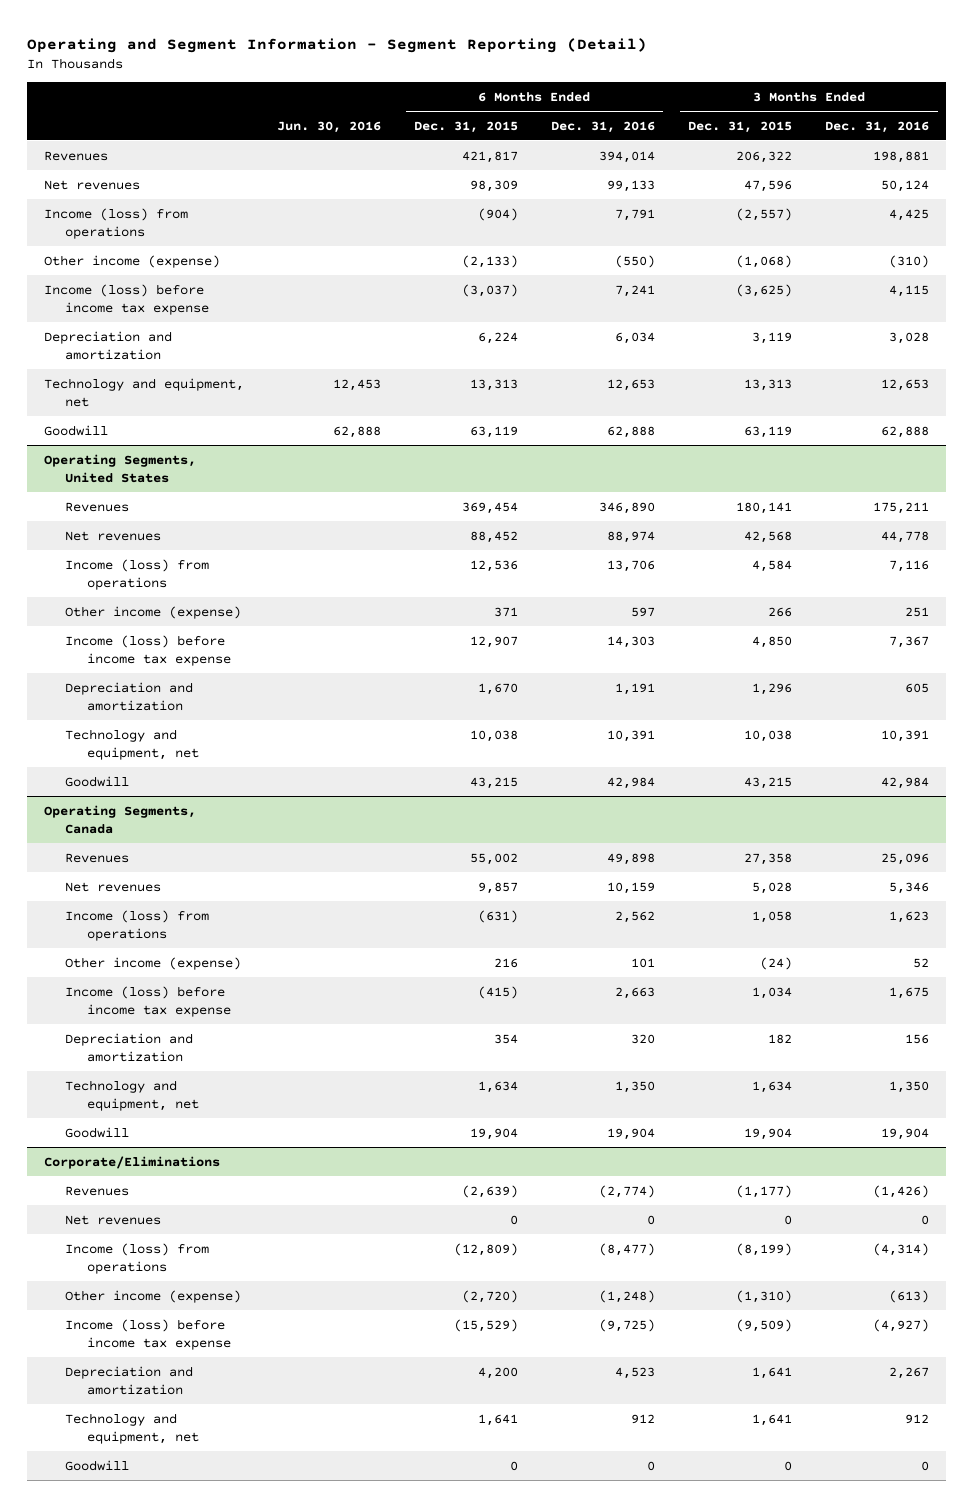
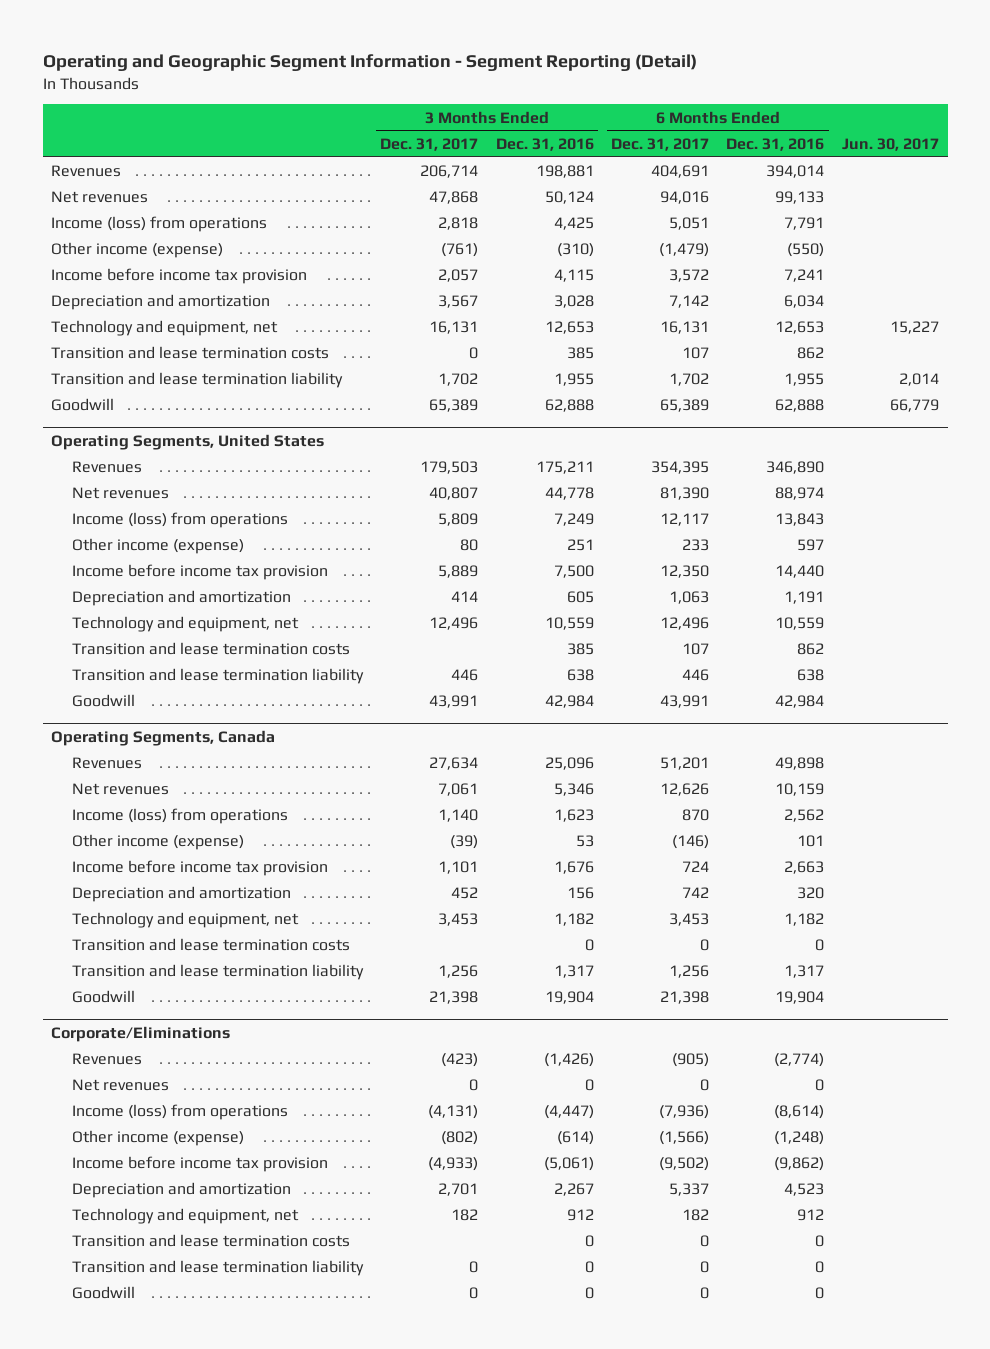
[27,38,648,54] Operating and Segment Information - Segment Reporting (Detail) -> [42,54,697,72] Operating and Geographic Segment Information - Segment Reporting (Detail)
[276,120,381,133] Jun. 30, 2016 -> none
[413,120,518,133] Dec. 31, 2015 -> none
[688,120,793,133] Dec. 31, 2015 -> none
none -> [380,137,479,151] Dec. 31, 2017
none -> [610,137,709,151] Dec. 31, 2017
none -> [841,137,939,151] Jun. 30, 2017
[43,283,210,315] Income (loss) before income tax expense -> [51,268,308,285] Income before income tax provision
none -> [51,346,330,360] Transition and lease termination costs
none -> [51,372,344,389] Transition and lease termination liability
[607,559,656,572] 13,706 -> [775,513,825,527] 13,843
[889,559,930,572] 7,116 -> [553,513,594,527] 7,249
[65,634,232,666] Income (loss) before income tax expense -> [71,564,328,581] Income before income tax provision
[607,635,656,648] 14,303 -> [775,565,825,579] 14,440
[889,635,930,648] 7,367 -> [553,565,594,579] 7,500
[607,729,656,742] 10,391 -> [775,617,825,631] 10,559
[881,729,930,742] 10,391 -> [544,617,594,631] 10,559
none -> [71,642,350,656] Transition and lease termination costs
none -> [71,668,364,685] Transition and lease termination liability
[913,957,930,968] 52 -> [575,835,594,848] 53
[65,985,232,1017] Income (loss) before income tax expense -> [71,860,328,877] Income before income tax provision
[889,986,930,999] 1,675 -> [553,861,594,875] 1,676
[615,1080,656,1093] 1,350 -> [784,913,825,927] 1,182
[889,1080,930,1093] 1,350 -> [553,913,594,927] 1,182
none -> [71,938,350,952] Transition and lease termination costs
none -> [71,964,364,981] Transition and lease termination liability
[599,1242,656,1256] (8,477) -> [774,1105,825,1120] (8,614)
[873,1242,930,1256] (4,314) -> [543,1105,594,1120] (4,447)
[889,1289,930,1303] (613) -> [556,1131,594,1146] (614)
[65,1318,232,1350] Income (loss) before income tax expense -> [71,1156,328,1173] Income before income tax provision
[599,1318,656,1332] (9,725) -> [774,1157,825,1172] (9,862)
[873,1318,930,1332] (4,927) -> [543,1157,594,1172] (5,061)
none -> [71,1234,350,1248] Transition and lease termination costs
none -> [71,1260,364,1277] Transition and lease termination liability

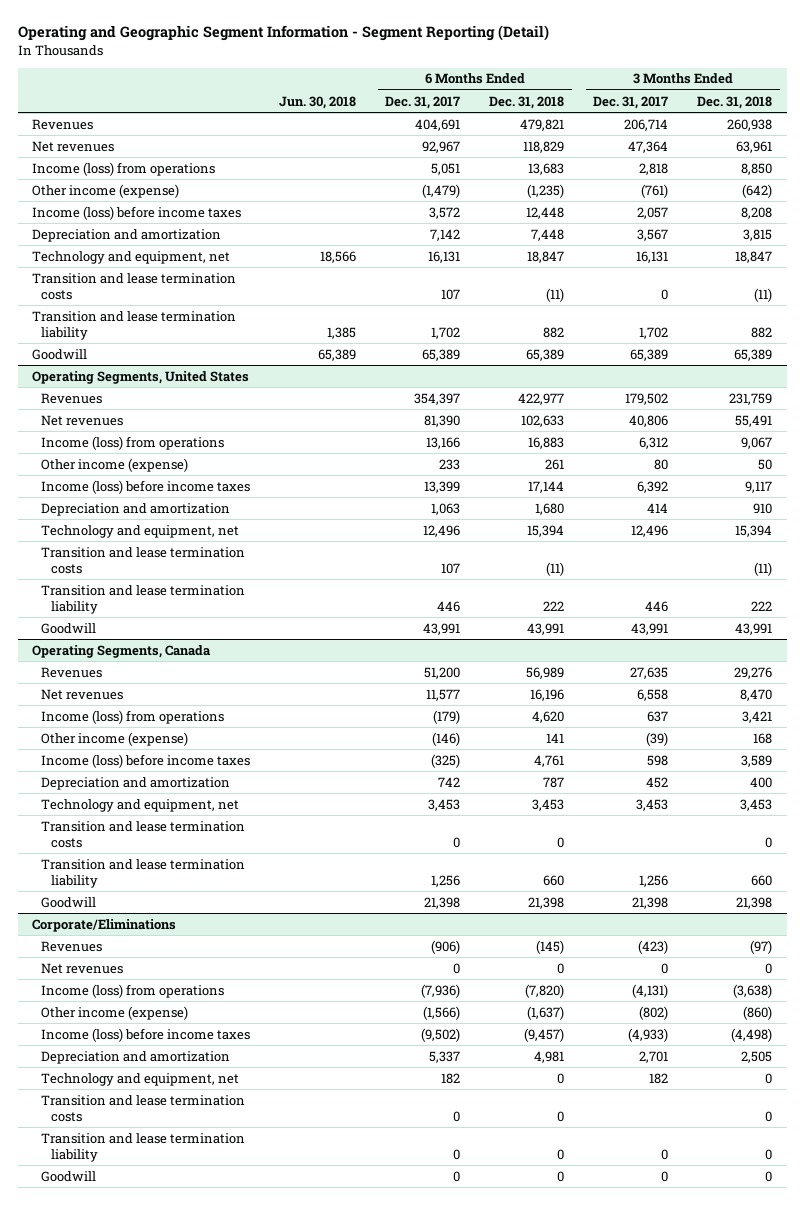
[495,137,594,151] Dec. 31, 2016 -> none
[726,137,825,151] Dec. 31, 2016 -> none
[841,137,939,151] Jun. 30, 2017 -> none
none -> [279,95,357,109] Jun. 30, 2018
none -> [489,95,565,109] Dec. 31, 2018
none -> [697,95,773,109] Dec. 31, 2018
[429,191,479,205] 47,868 -> [628,140,669,153] 47,364
[659,191,709,205] 94,016 -> [422,140,461,153] 92,967
[51,268,308,285] Income before income tax provision -> [32,205,242,220] Income (loss) before income taxes
[420,461,479,475] 179,503 -> [625,392,669,405] 179,502
[650,461,709,475] 354,395 -> [414,392,461,405] 354,397
[429,487,479,501] 40,807 -> [629,414,669,427] 40,806
[438,513,479,527] 5,809 -> [639,436,669,449] 6,312
[659,513,709,527] 12,117 -> [426,436,461,449] 13,166
[71,564,328,581] Income before income tax provision -> [41,479,251,494] Income (loss) before income taxes
[438,565,479,579] 5,889 -> [637,480,669,493] 6,392
[659,565,709,579] 12,350 -> [424,480,461,493] 13,399
[429,757,479,771] 27,634 -> [630,666,669,679] 27,635
[659,757,709,771] 51,201 -> [424,666,461,679] 51,200
[438,783,479,797] 7,061 -> [637,688,669,701] 6,558
[659,783,709,797] 12,626 -> [426,688,461,701] 11,577
[438,809,479,823] 1,140 -> [647,710,669,722] 637
[681,809,709,822] 870 -> [433,709,461,724] (179)
[71,860,328,877] Income before income tax provision -> [41,753,251,768] Income (loss) before income taxes
[438,861,479,875] 1,101 -> [647,754,669,766] 598
[681,861,709,873] 724 -> [431,753,461,768] (325)
[671,1053,709,1068] (905) -> [431,939,461,954] (906)
[71,1156,328,1173] Income before income tax provision -> [41,1027,251,1042] Income (loss) before income taxes

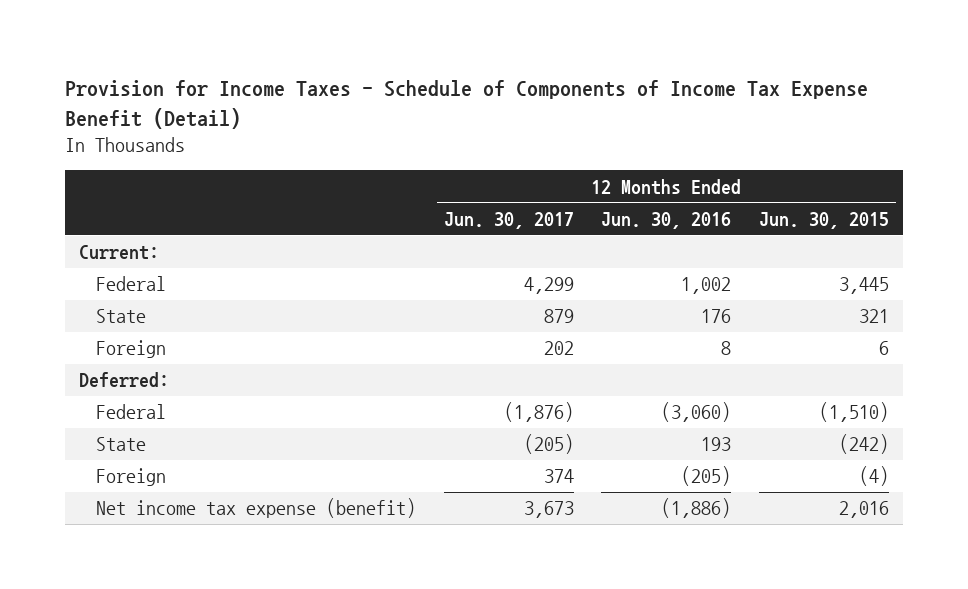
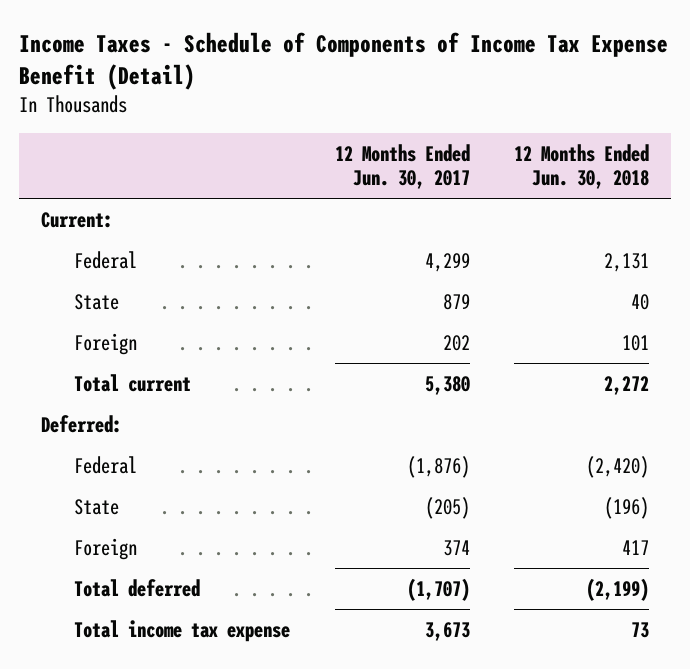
[64,79,868,129] Provision for Income Taxes - Schedule of Components of Income Tax Expense Benefit (Detail) -> [19,31,669,90] Income Taxes - Schedule of Components of Income Tax Expense Benefit (Detail)
[601,211,732,229] Jun. 30, 2016 -> none
[759,211,890,229] Jun. 30, 2015 -> none
none -> [514,143,650,190] 12 Months Ended Jun. 30, 2018
none -> [74,373,192,392] Total current
none -> [74,578,201,597] Total deferred
[96,498,417,519] Net income tax expense (benefit) -> [74,619,291,642] Total income tax expense

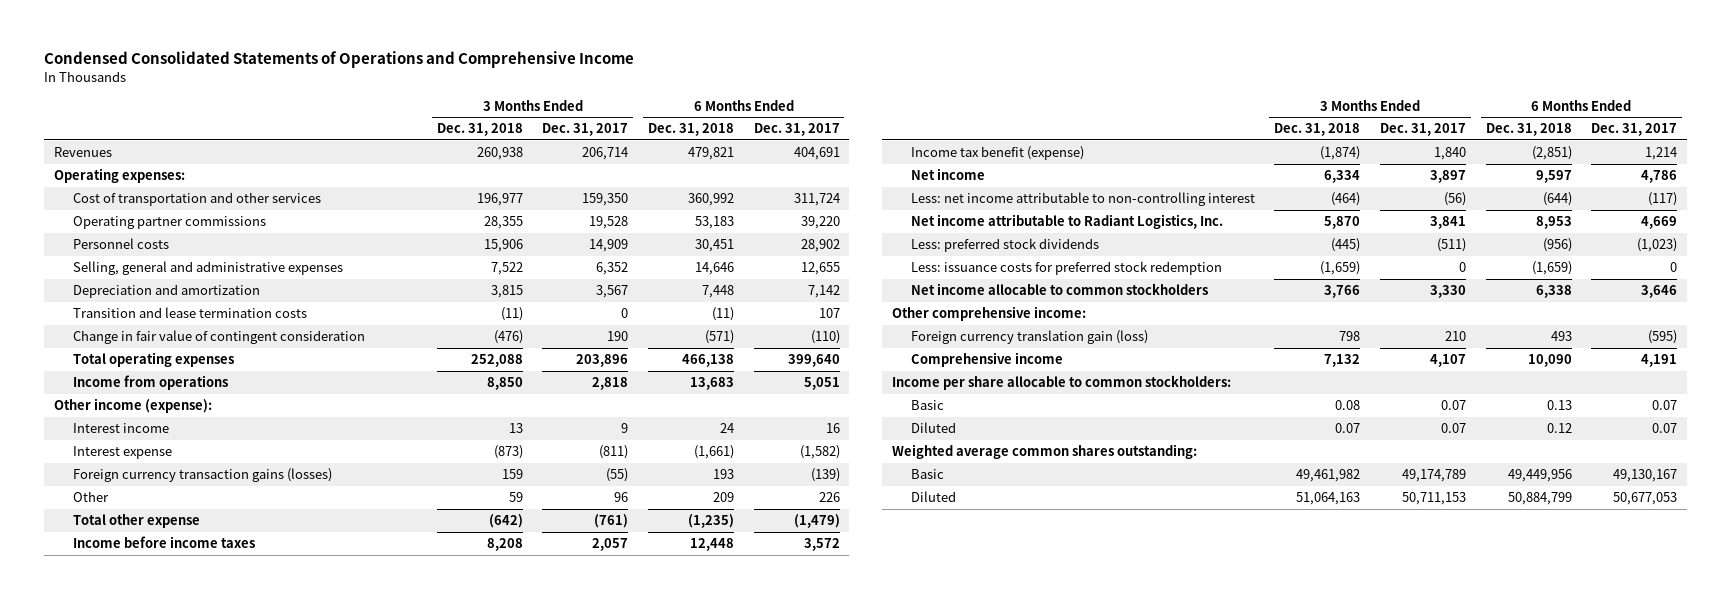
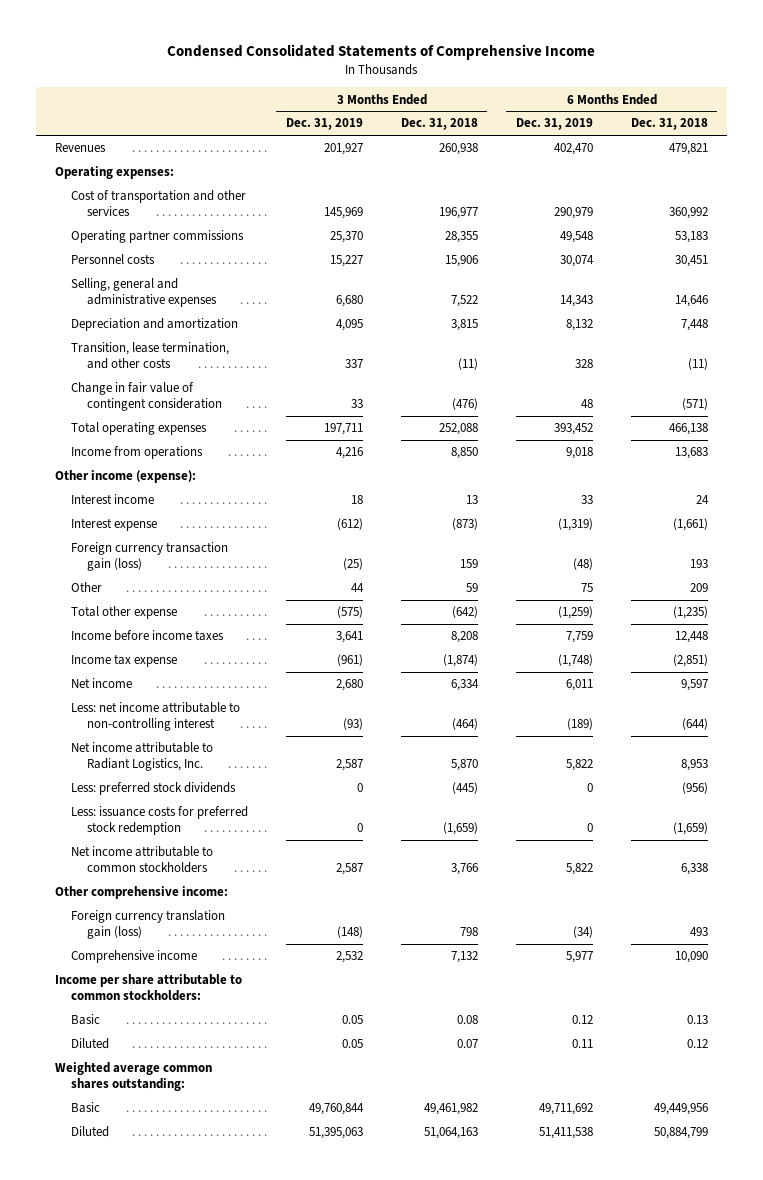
[44,51,635,69] Condensed Consolidated Statements of Operations and Comprehensive Income -> [167,44,596,61] Condensed Consolidated Statements of Comprehensive Income
[542,123,629,137] Dec. 31, 2017 -> none
[753,123,840,137] Dec. 31, 2017 -> none
none -> [285,118,363,131] Dec. 31, 2019
none -> [515,118,593,131] Dec. 31, 2019
[73,307,308,319] Transition and lease termination costs -> [70,342,229,370] Transition, lease termination, and other costs
[73,468,333,483] Foreign currency transaction gains (losses) -> [70,542,228,572] Foreign currency transaction gain (loss)
[910,146,1084,161] Income tax benefit (expense) -> [70,654,177,668] Income tax expense
[910,283,1208,296] Net income allocable to common stockholders -> [70,846,213,874] Net income attributable to common stockholders
[891,375,1231,391] Income per share allocable to common stockholders: -> [54,974,242,1002] Income per share attributable to common stockholders:

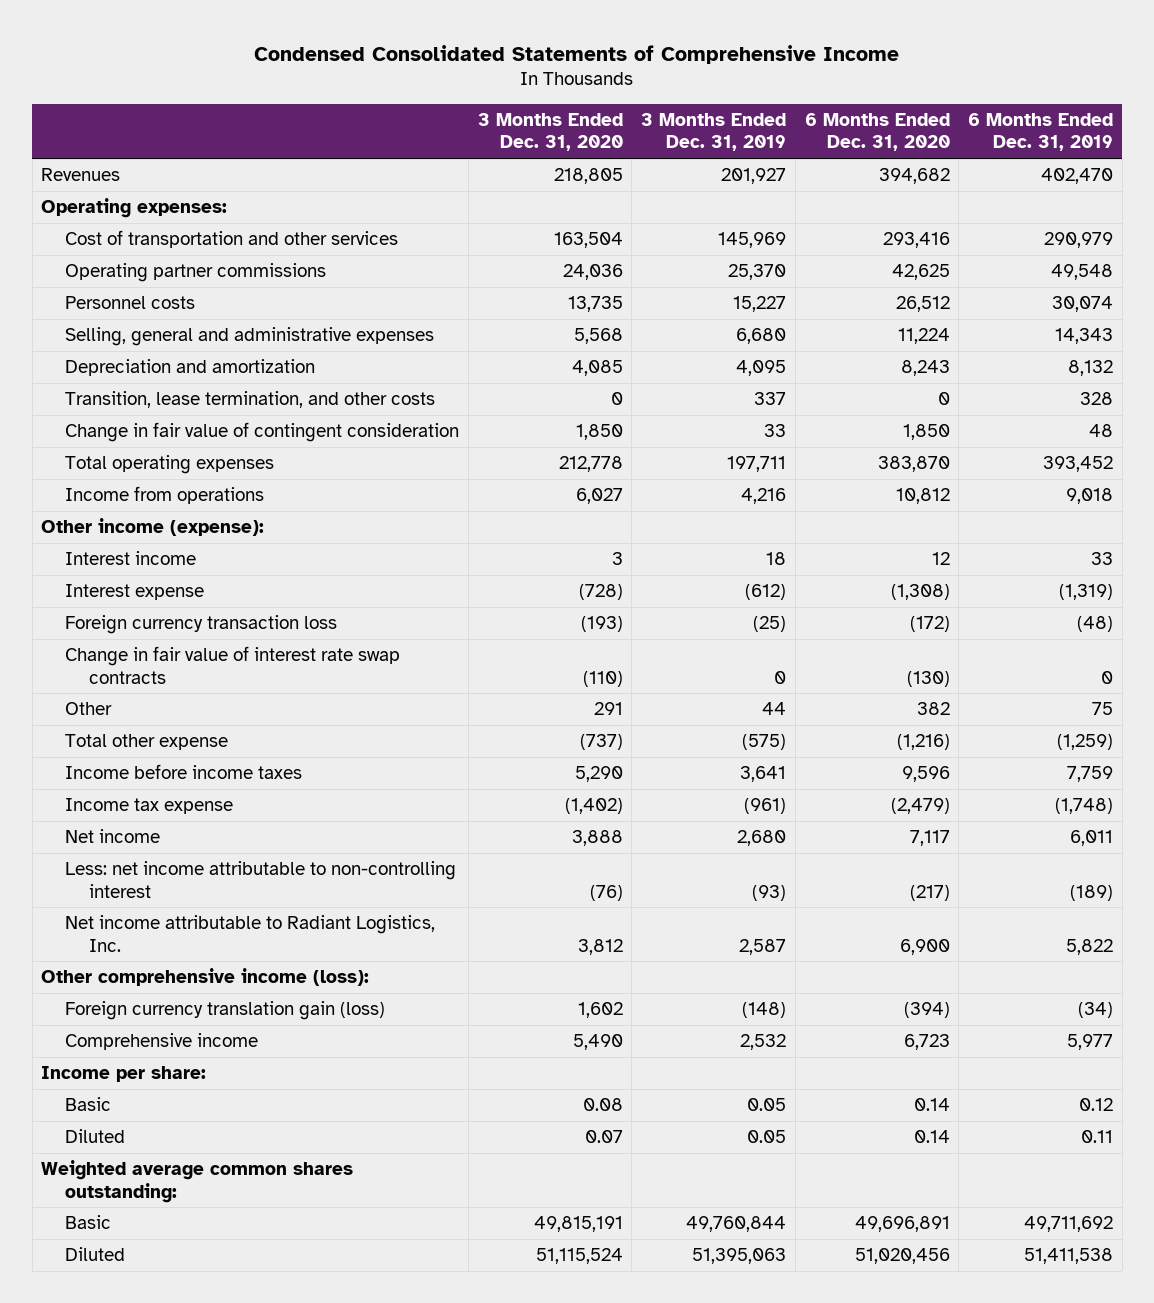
[400,118,478,131] Dec. 31, 2018 -> none
[630,118,708,131] Dec. 31, 2018 -> none
none -> [477,113,623,152] 3 Months Ended Dec. 31, 2020
none -> [804,113,950,152] 6 Months Ended Dec. 31, 2020
[70,542,228,572] Foreign currency transaction gain (loss) -> [65,615,338,635] Foreign currency transaction loss
none -> [65,646,401,684] Change in fair value of interest rate swap contracts
[70,782,236,796] Less: preferred stock dividends -> none
[70,806,248,836] Less: issuance costs for preferred stock redemption -> none
[70,846,213,874] Net income attributable to common stockholders -> none
[54,886,228,900] Other comprehensive income: -> [41,968,370,987] Other comprehensive income (loss):
[54,974,242,1002] Income per share attributable to common stockholders: -> [41,1066,207,1083] Income per share:

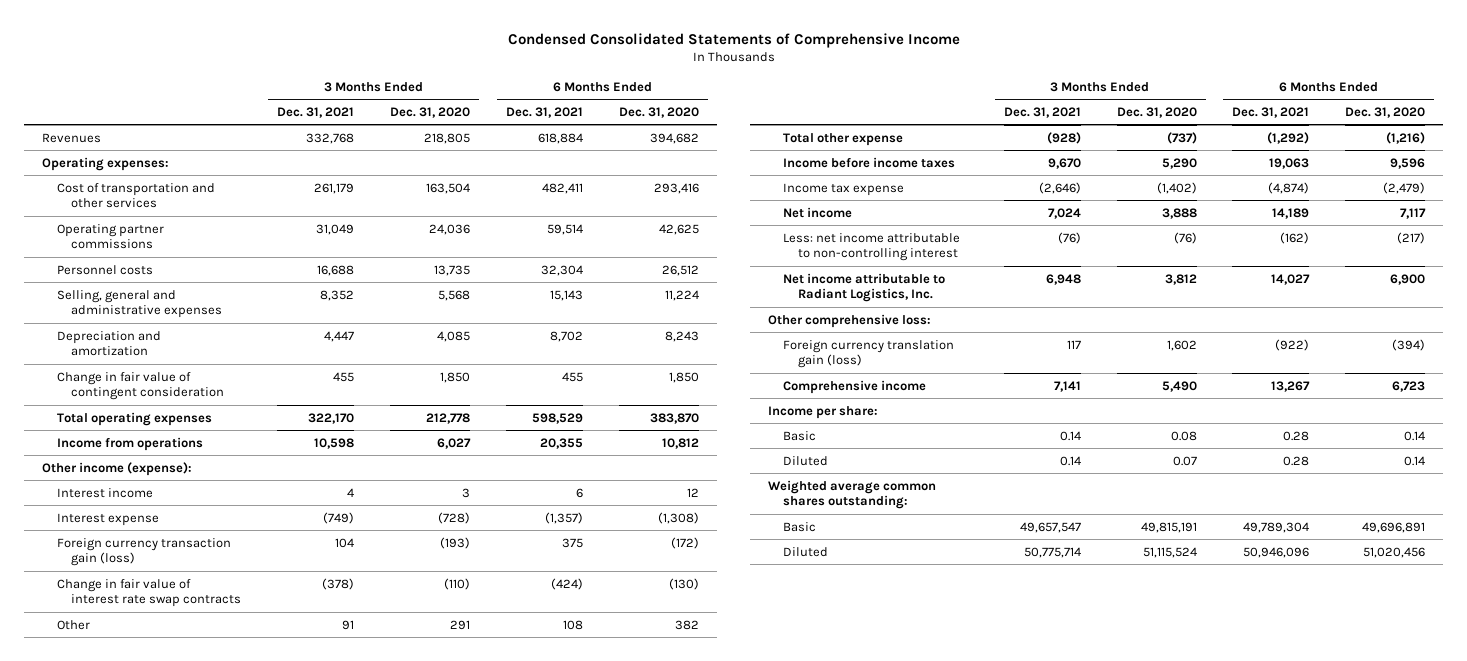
[641,113,787,152] 3 Months Ended Dec. 31, 2019 -> none
[968,113,1114,152] 6 Months Ended Dec. 31, 2019 -> none
none -> [277,106,355,118] Dec. 31, 2021
none -> [506,106,584,118] Dec. 31, 2021
[65,391,436,409] Transition, lease termination, and other costs -> none
[65,615,338,635] Foreign currency transaction loss -> [56,537,231,567] Foreign currency transaction gain (loss)
[41,968,370,987] Other comprehensive income (loss): -> [767,313,931,328] Other comprehensive loss:

